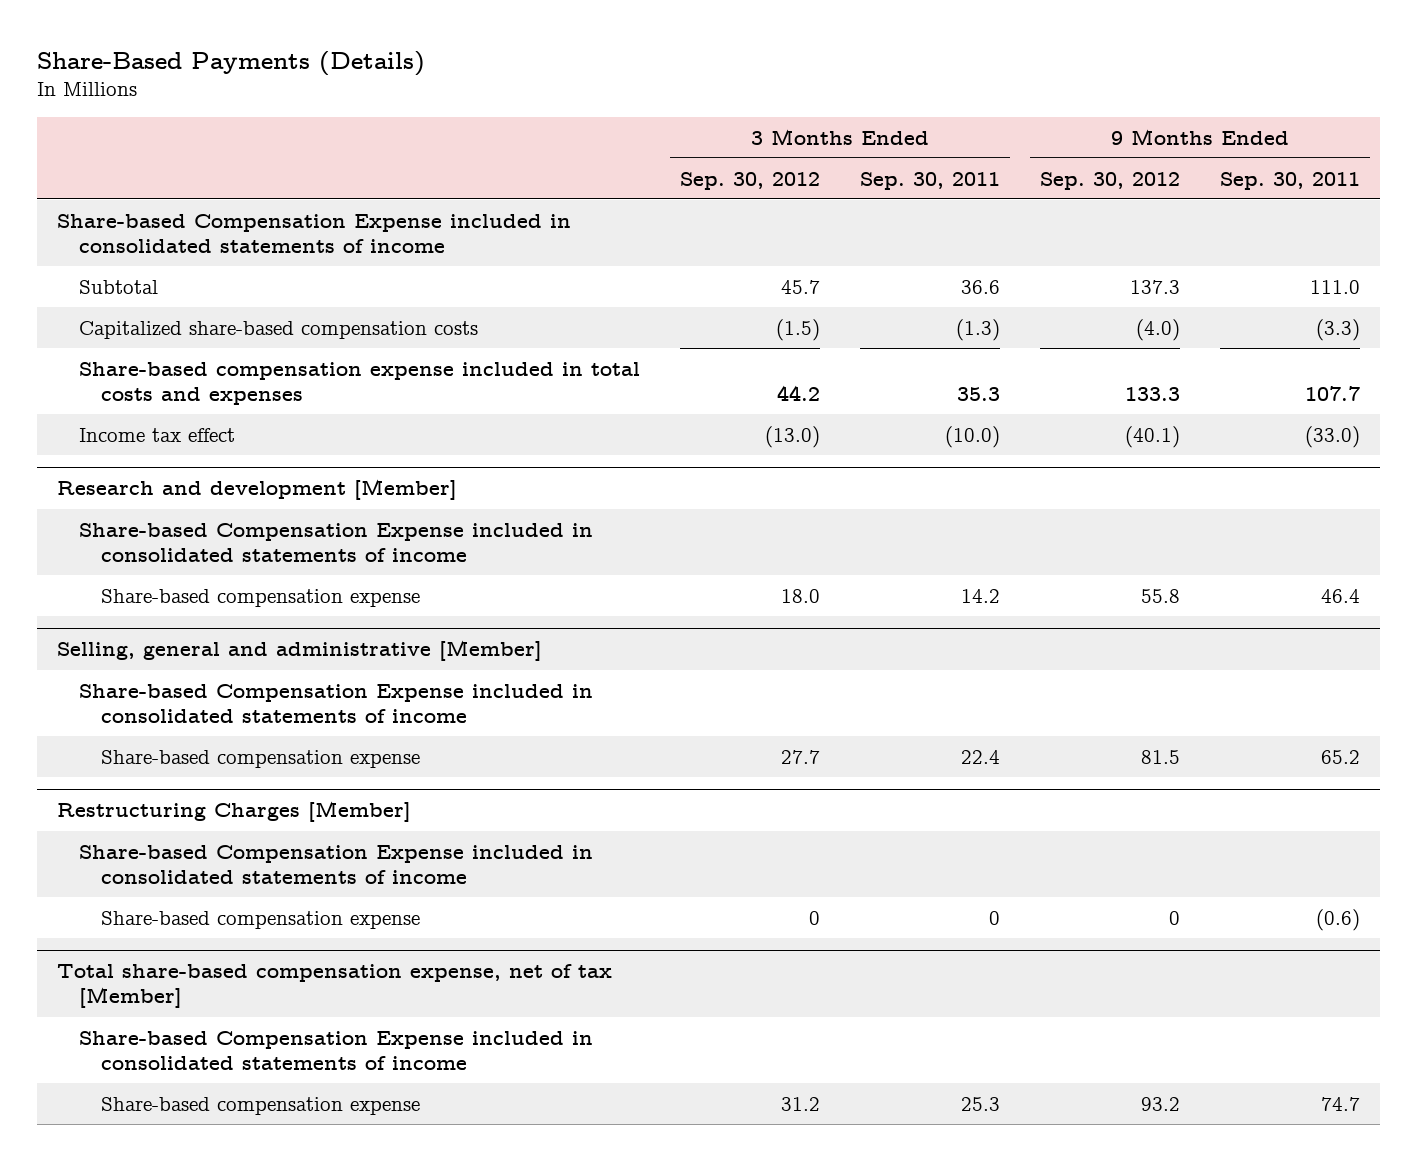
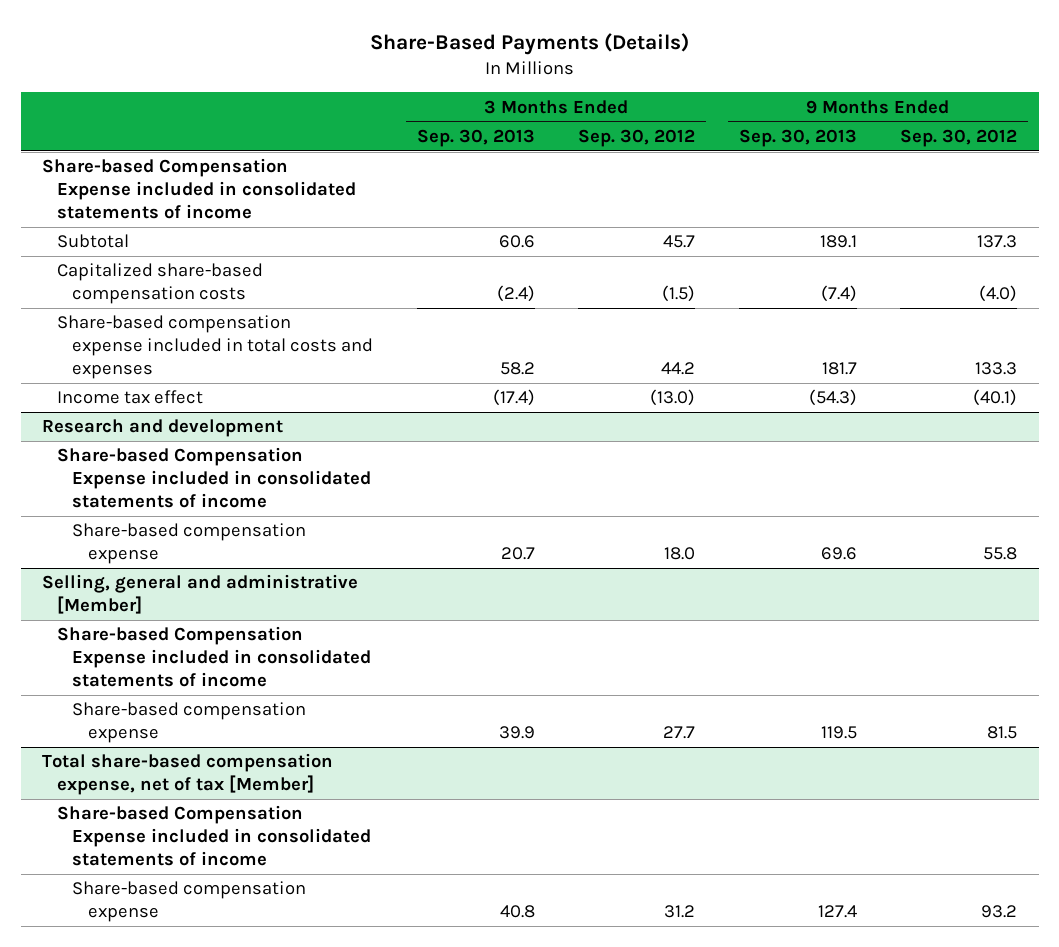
[859,171,1000,190] Sep. 30, 2011 -> none
[1219,171,1360,190] Sep. 30, 2011 -> none
none -> [416,128,535,147] Sep. 30, 2013
none -> [738,128,857,147] Sep. 30, 2013
[56,479,457,501] Research and development [Member] -> [42,419,284,438] Research and development
[56,801,411,823] Restructuring Charges [Member] -> none
[78,844,593,884] Share-based Compensation Expense included in consolidated statements of income -> none
[100,910,420,929] Share-based compensation expense -> none

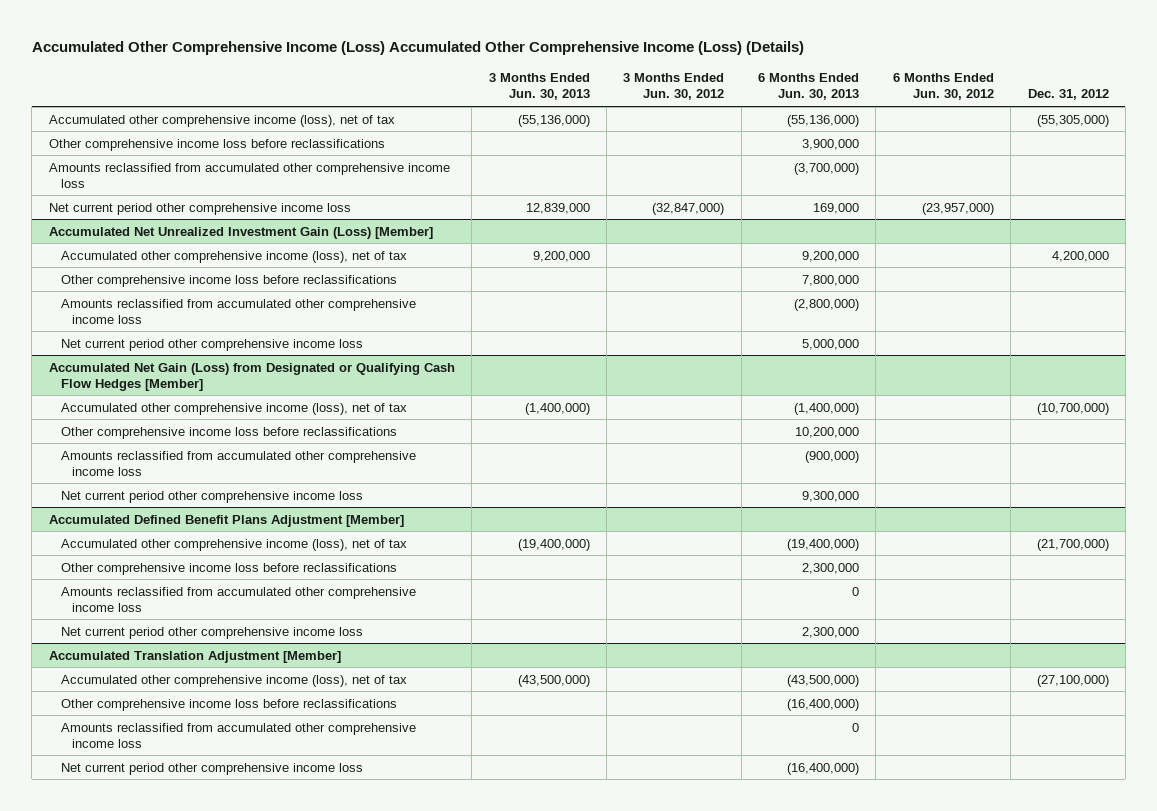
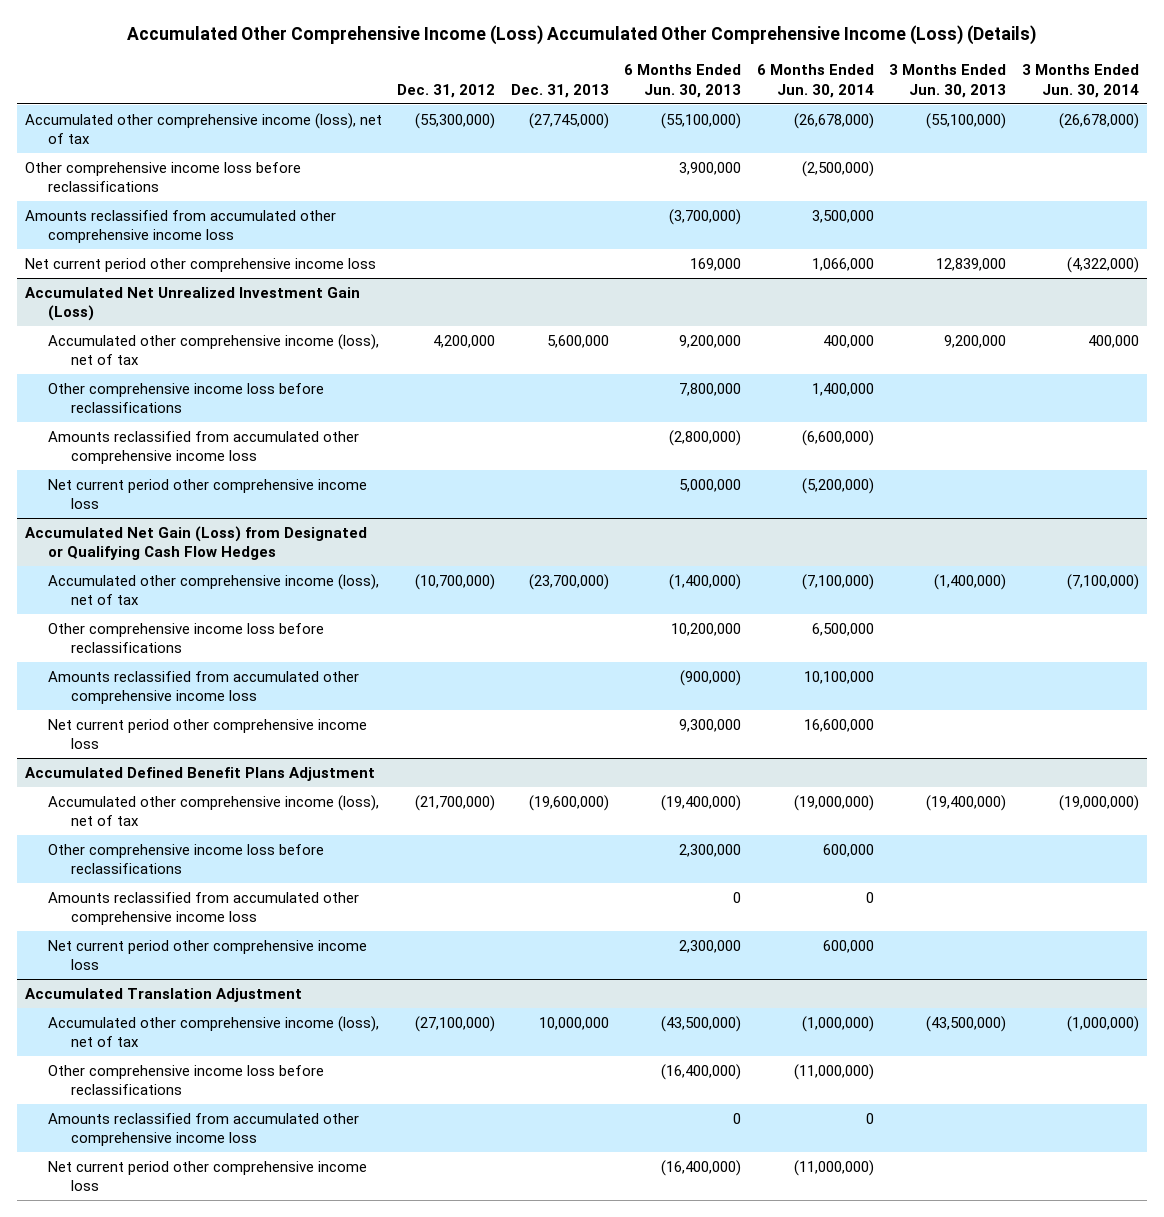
[623,73,725,101] 3 Months Ended Jun. 30, 2012 -> none
[892,73,994,101] 6 Months Ended Jun. 30, 2012 -> none
none -> [510,83,609,98] Dec. 31, 2013
none -> [756,64,874,98] 6 Months Ended Jun. 30, 2014
none -> [1021,64,1139,98] 3 Months Ended Jun. 30, 2014
[517,114,590,127] (55,136,000) -> [926,112,1007,129] (55,100,000)
[787,114,860,127] (55,136,000) -> [661,112,742,129] (55,100,000)
[1036,114,1109,127] (55,305,000) -> [415,112,496,129] (55,300,000)
[48,226,433,239] Accumulated Net Unrealized Investment Gain (Loss) [Member] -> [24,286,360,322] Accumulated Net Unrealized Investment Gain (Loss)
[48,362,455,391] Accumulated Net Gain (Loss) from Designated or Qualifying Cash Flow Hedges [Member] -> [24,525,367,561] Accumulated Net Gain (Loss) from Designated or Qualifying Cash Flow Hedges
[48,514,404,527] Accumulated Defined Benefit Plans Adjustment [Member] -> [24,766,375,781] Accumulated Defined Benefit Plans Adjustment
[48,650,341,663] Accumulated Translation Adjustment [Member] -> [24,987,302,1002] Accumulated Translation Adjustment

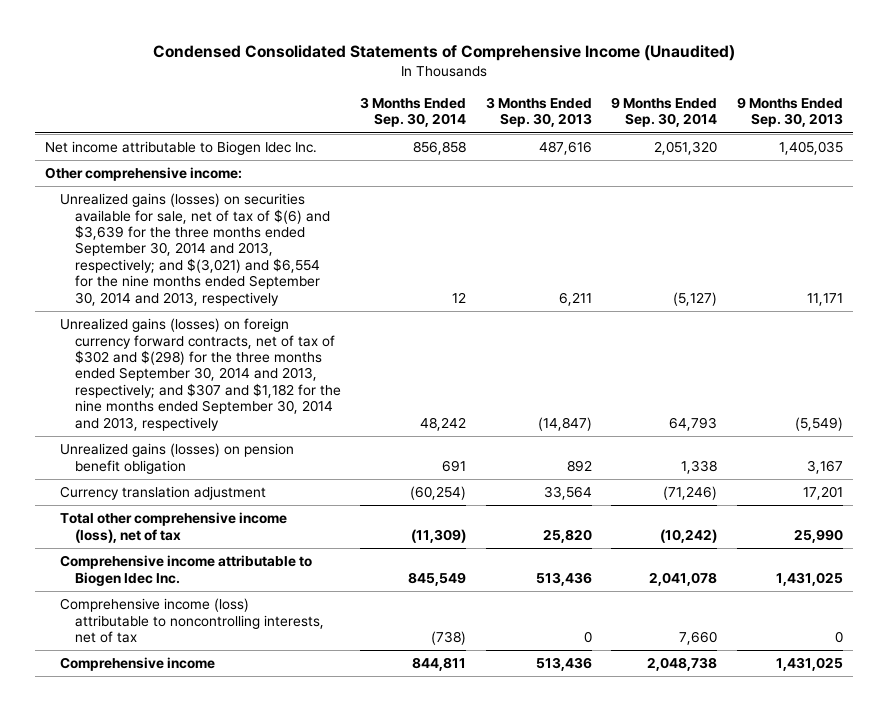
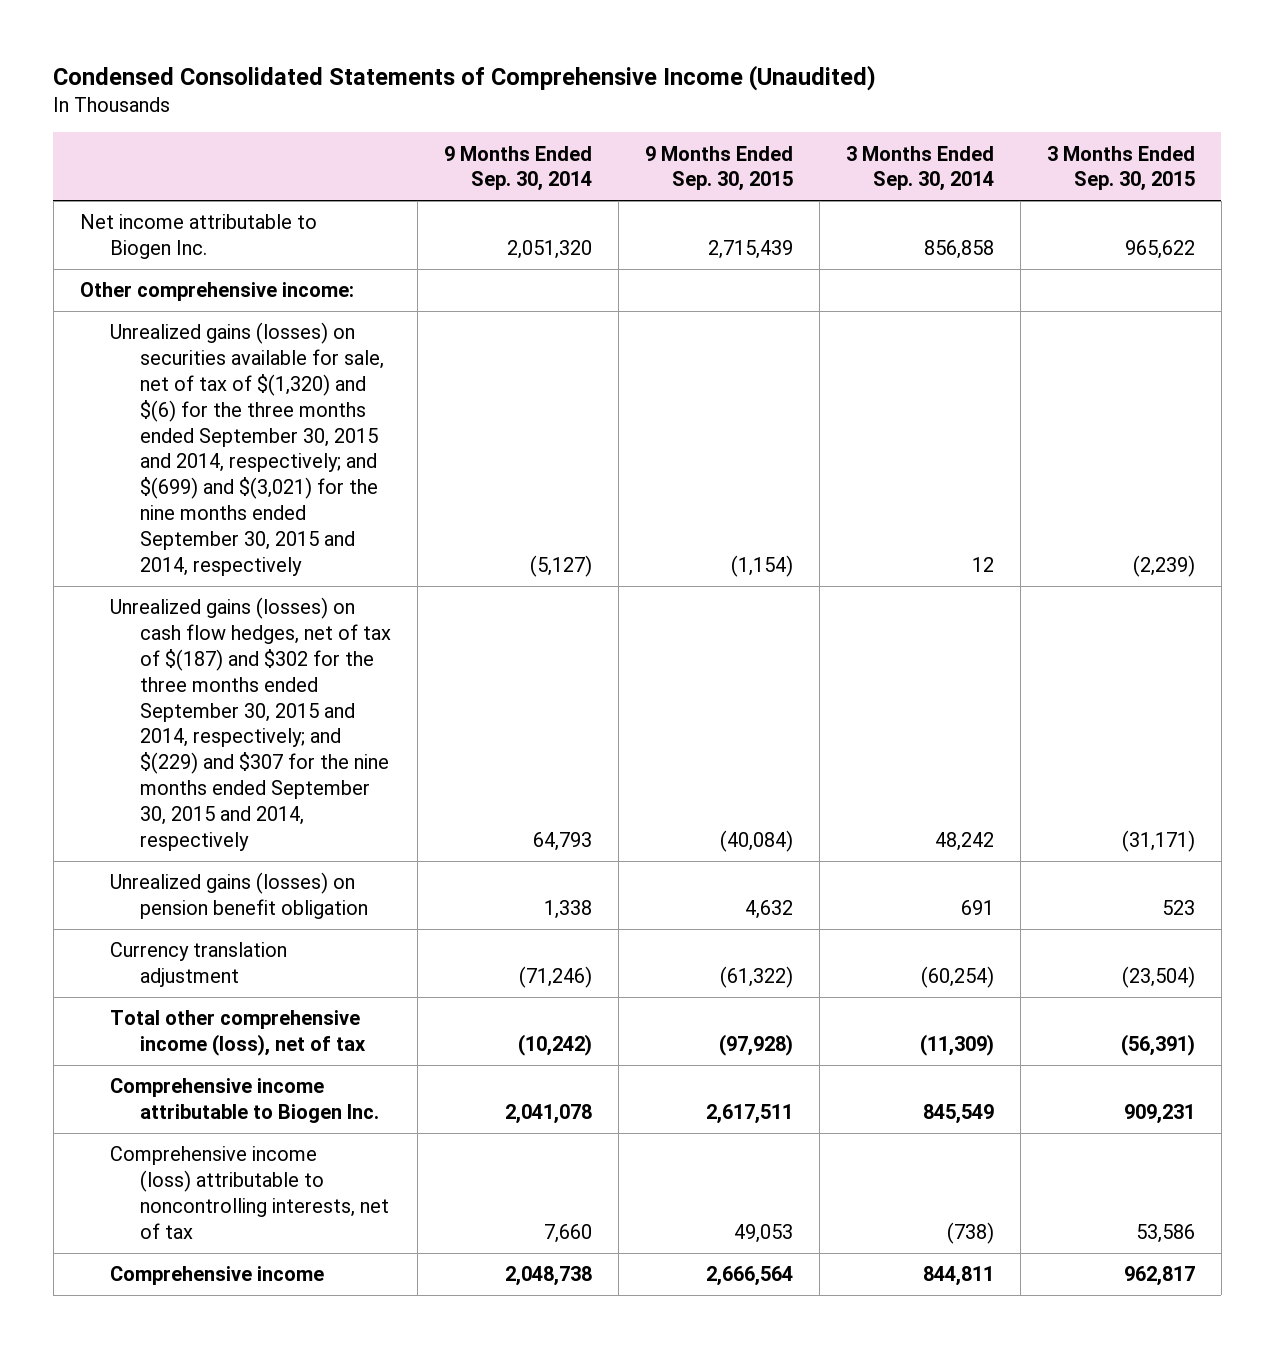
[485,96,592,128] 3 Months Ended Sep. 30, 2013 -> none
[737,96,844,128] 9 Months Ended Sep. 30, 2013 -> none
none -> [645,145,794,192] 9 Months Ended Sep. 30, 2015
none -> [1046,145,1195,192] 3 Months Ended Sep. 30, 2015
[44,141,317,156] Net income attributable to Biogen Idec Inc. -> [79,214,317,260] Net income attributable to Biogen Inc.
[59,193,330,306] Unrealized gains (losses) on securities available for sale, net of tax of $(6) and $3,639 for the three months ended September 30, 2014 and 2013, respectively; and $(3,021) and $6,554 for the nine months ended September 30, 2014 and 2013, respectively -> [110,322,385,576] Unrealized gains (losses) on securities available for sale, net of tax of $(1,320) and $(6) for the three months ended September 30, 2015 and 2014, respectively; and $(699) and $(3,021) for the nine months ended September 30, 2015 and 2014, respectively
[59,318,341,431] Unrealized gains (losses) on foreign currency forward contracts, net of tax of $302 and $(298) for the three months ended September 30, 2014 and 2013, respectively; and $307 and $1,182 for the nine months ended September 30, 2014 and 2013, respectively -> [110,597,392,851] Unrealized gains (losses) on cash flow hedges, net of tax of $(187) and $302 for the three months ended September 30, 2015 and 2014, respectively; and $(229) and $307 for the nine months ended September 30, 2015 and 2014, respectively
[59,555,312,586] Comprehensive income attributable to Biogen Idec Inc. -> [110,1078,380,1124] Comprehensive income attributable to Biogen Inc.

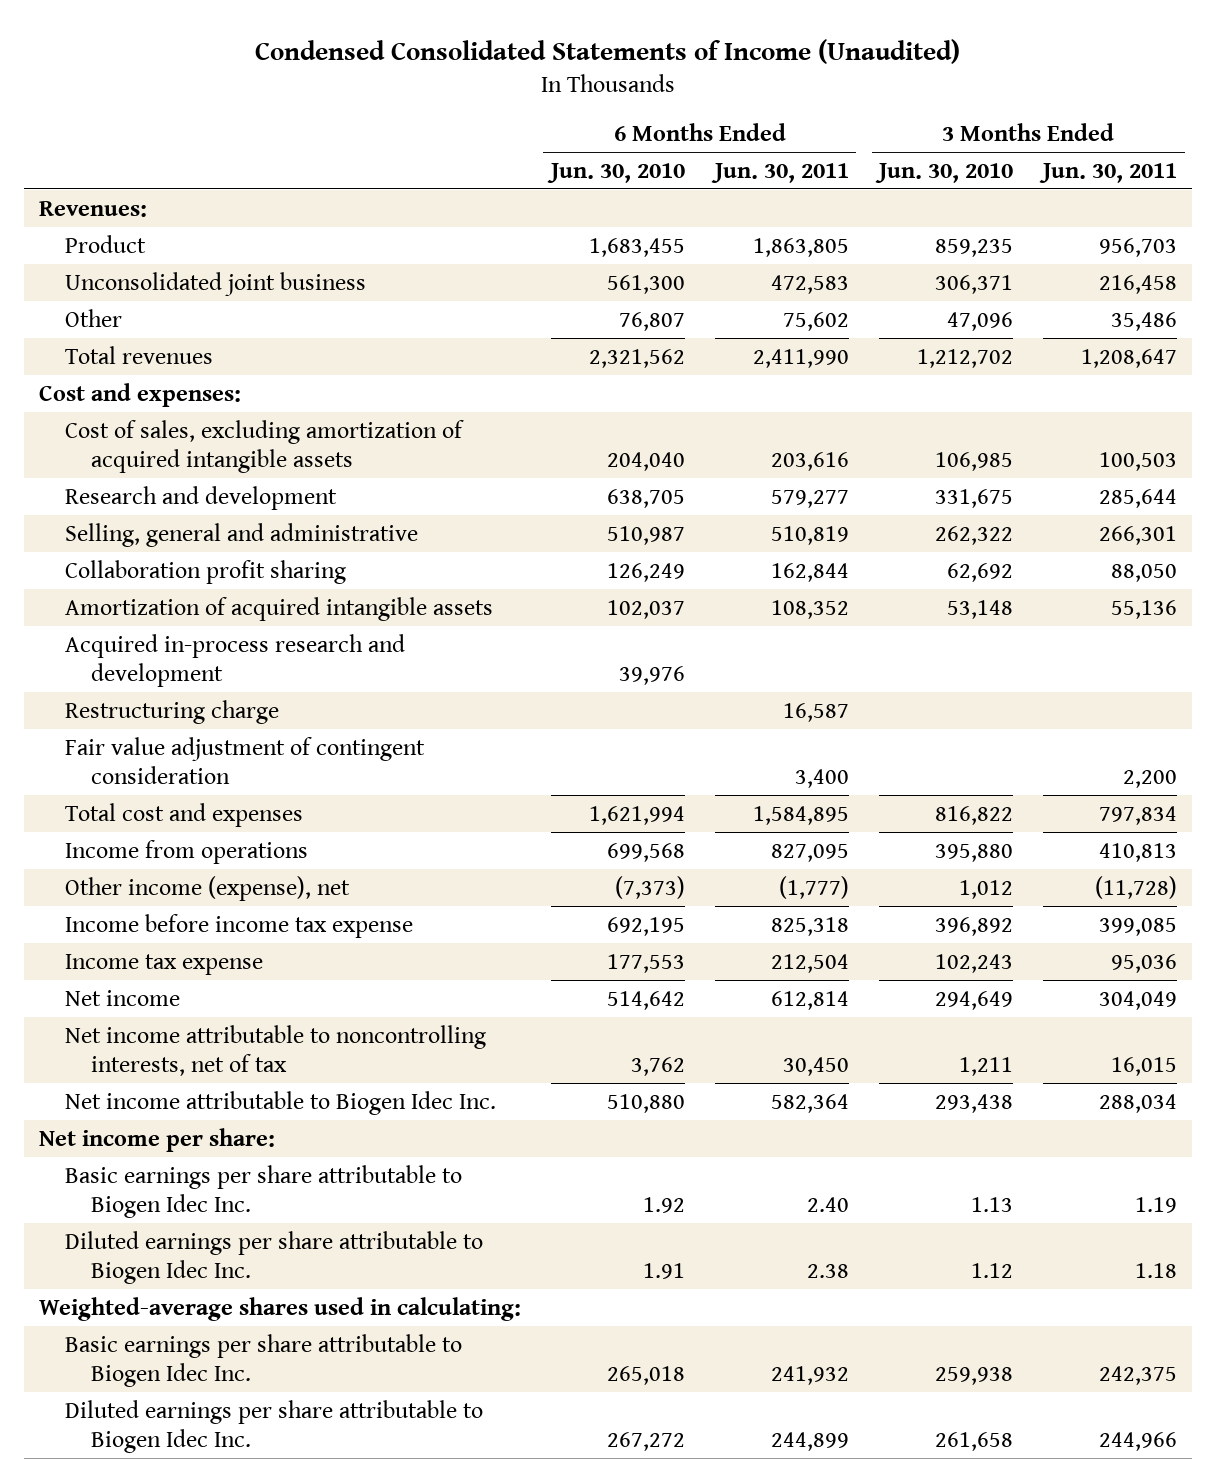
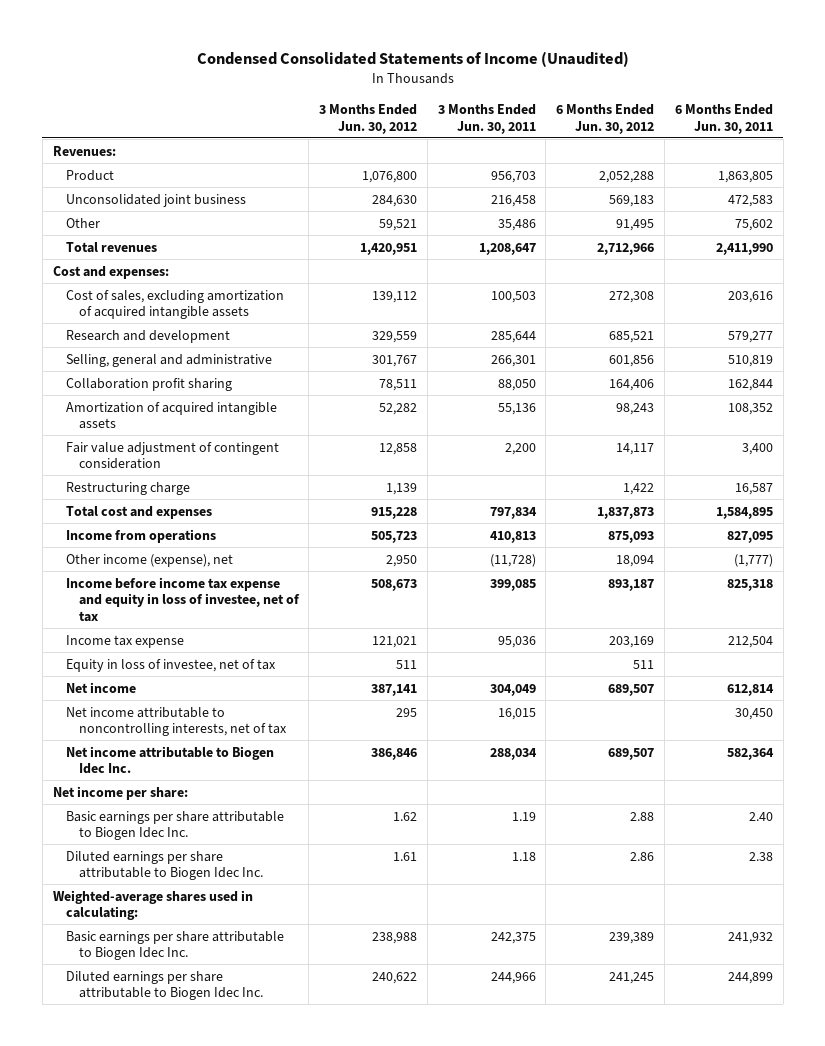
[546,162,685,183] Jun. 30, 2010 -> none
[875,162,1014,183] Jun. 30, 2010 -> none
none -> [319,104,418,134] 3 Months Ended Jun. 30, 2012
none -> [556,104,655,134] 6 Months Ended Jun. 30, 2012
[65,633,406,687] Acquired in-process research and development -> none
[65,699,280,724] Restructuring charge -> [65,481,190,495] Restructuring charge
[65,913,414,938] Income before income tax expense -> [65,576,300,622] Income before income tax expense and equity in loss of investee, net of tax
none -> [65,658,276,672] Equity in loss of investee, net of tax

